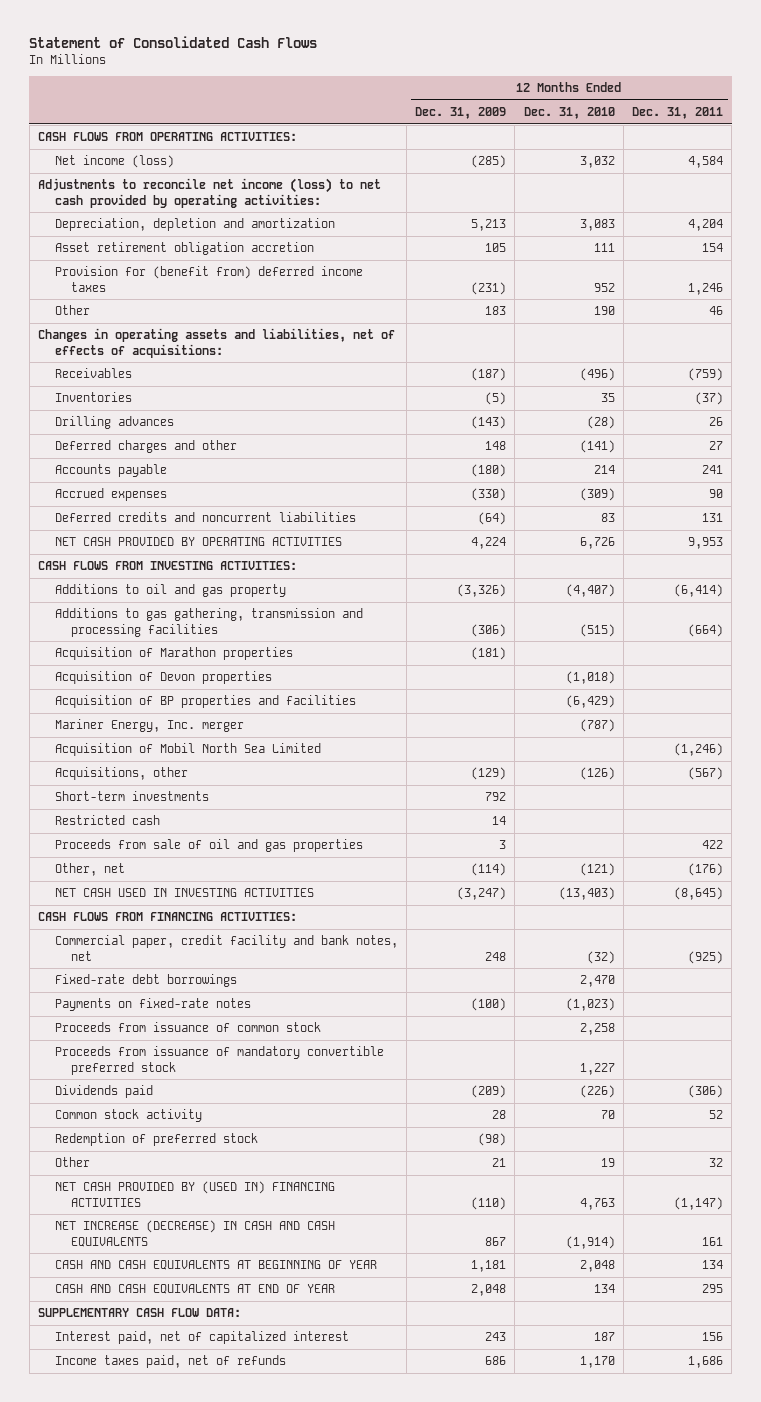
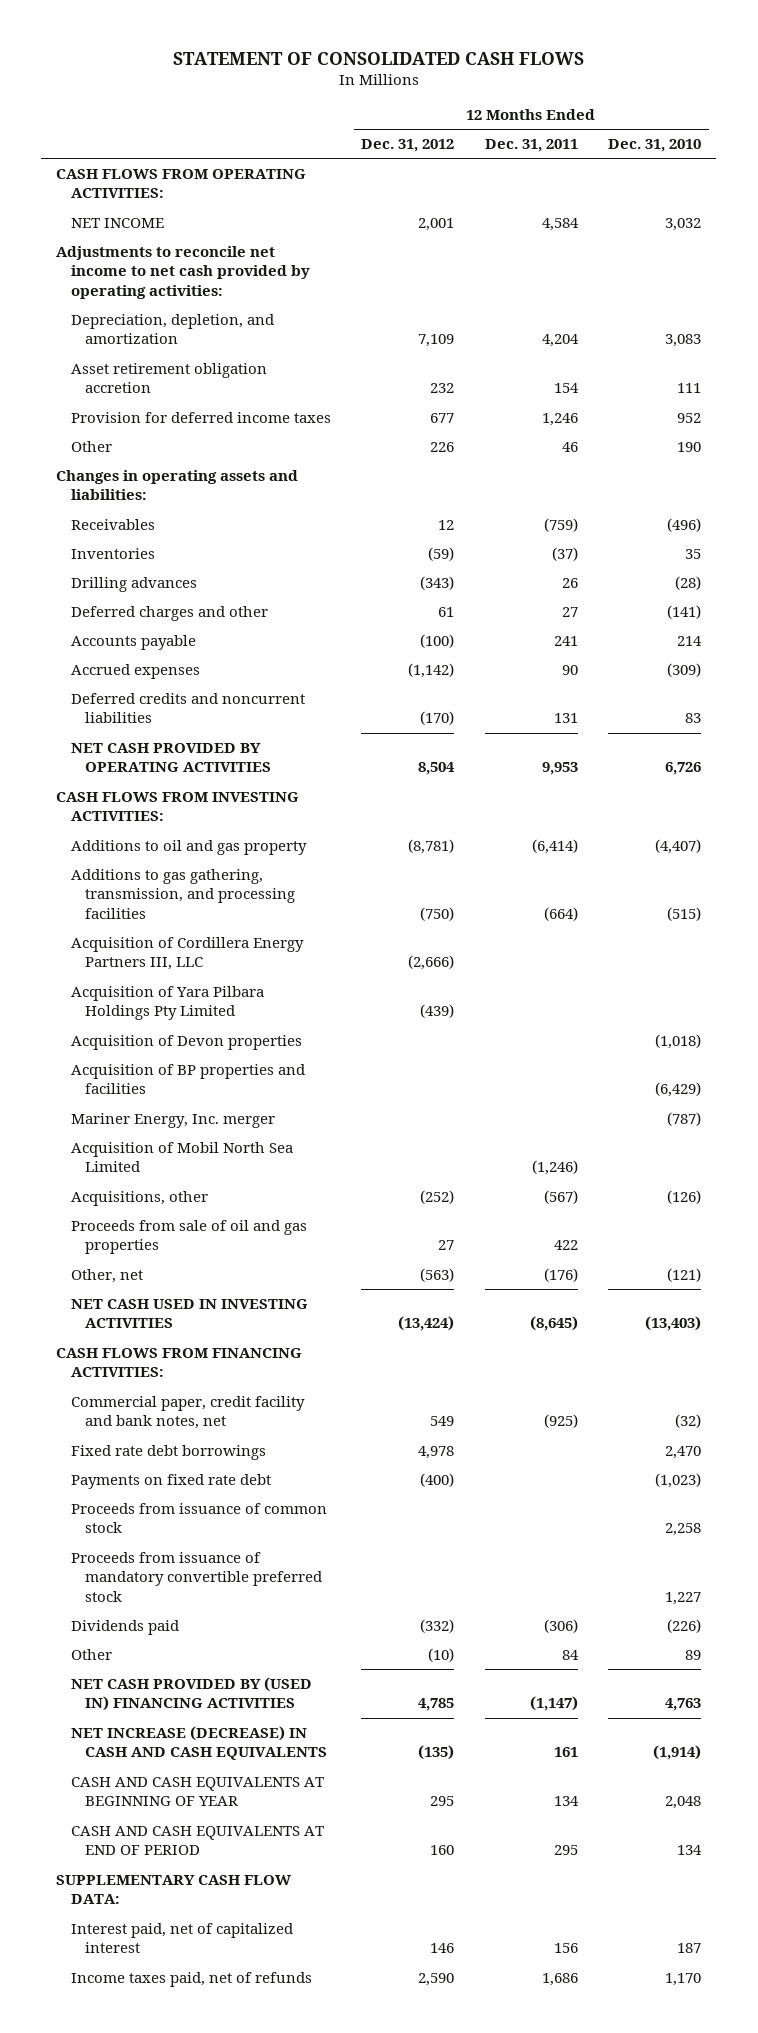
[29,35,318,48] Statement of Consolidated Cash Flows -> [172,51,584,65] STATEMENT OF CONSOLIDATED CASH FLOWS
[415,107,507,120] Dec. 31, 2009 -> none
none -> [361,139,455,153] Dec. 31, 2012
[54,155,174,169] Net income (loss) -> [70,217,164,228] NET INCOME
[38,178,382,208] Adjustments to reconcile net income (loss) to net cash provided by operating activities: -> [56,245,310,299] Adjustments to reconcile net income to net cash provided by operating activities:
[54,218,335,232] Depreciation, depletion and amortization -> [70,313,274,345] Depreciation, depletion, and amortization
[54,266,363,292] Provision for (benefit from) deferred income taxes -> [70,411,331,423] Provision for deferred income taxes
[38,328,396,358] Changes in operating assets and liabilities, net of effects of acquisitions: -> [56,469,299,501] Changes in operating assets and liabilities:
[54,647,293,661] Acquisition of Marathon properties -> none
[54,608,363,637] Additions to gas gathering, transmission and processing facilities -> [70,868,296,919] Additions to gas gathering, transmission, and processing facilities
none -> [70,936,304,971] Acquisition of Cordillera Energy Partners III, LLC
none -> [70,985,264,1021] Acquisition of Yara Pilbara Holdings Pty Limited
[54,791,209,802] Short-term investments -> none
[54,815,160,826] Restricted cash -> none
[54,974,237,988] Fixed-rate debt borrowings -> [70,1444,266,1460] Fixed rate debt borrowings
[54,998,251,1012] Payments on fixed-rate notes -> [70,1473,271,1489] Payments on fixed rate debt
[54,1109,202,1123] Common stock activity -> none
[54,1133,258,1147] Redemption of preferred stock -> none
[600,1158,615,1168] 19 -> [685,1649,702,1660] 89
[709,1158,724,1168] 32 -> [561,1649,579,1660] 84
[54,1284,335,1295] CASH AND CASH EQUIVALENTS AT END OF YEAR -> [70,1825,324,1856] CASH AND CASH EQUIVALENTS AT END OF PERIOD

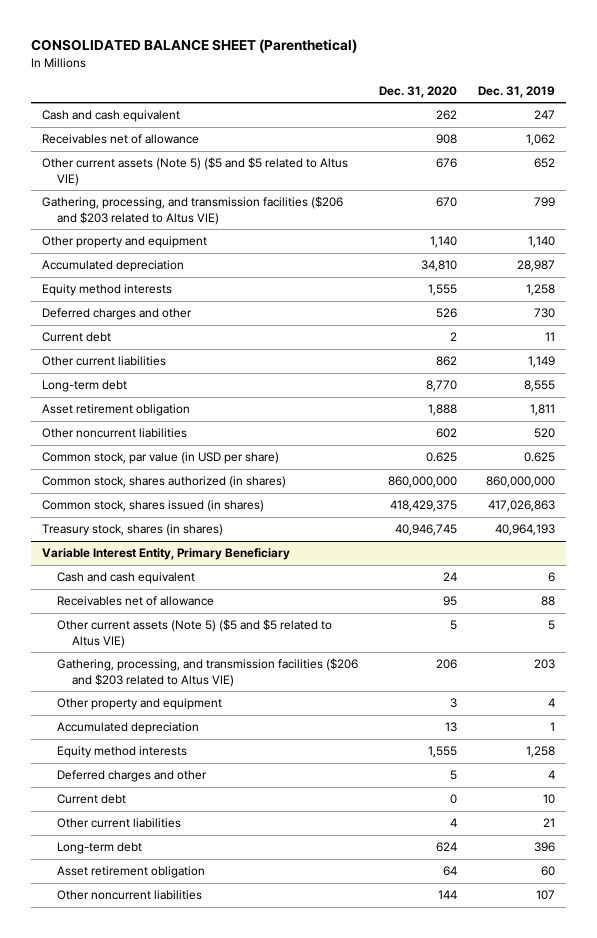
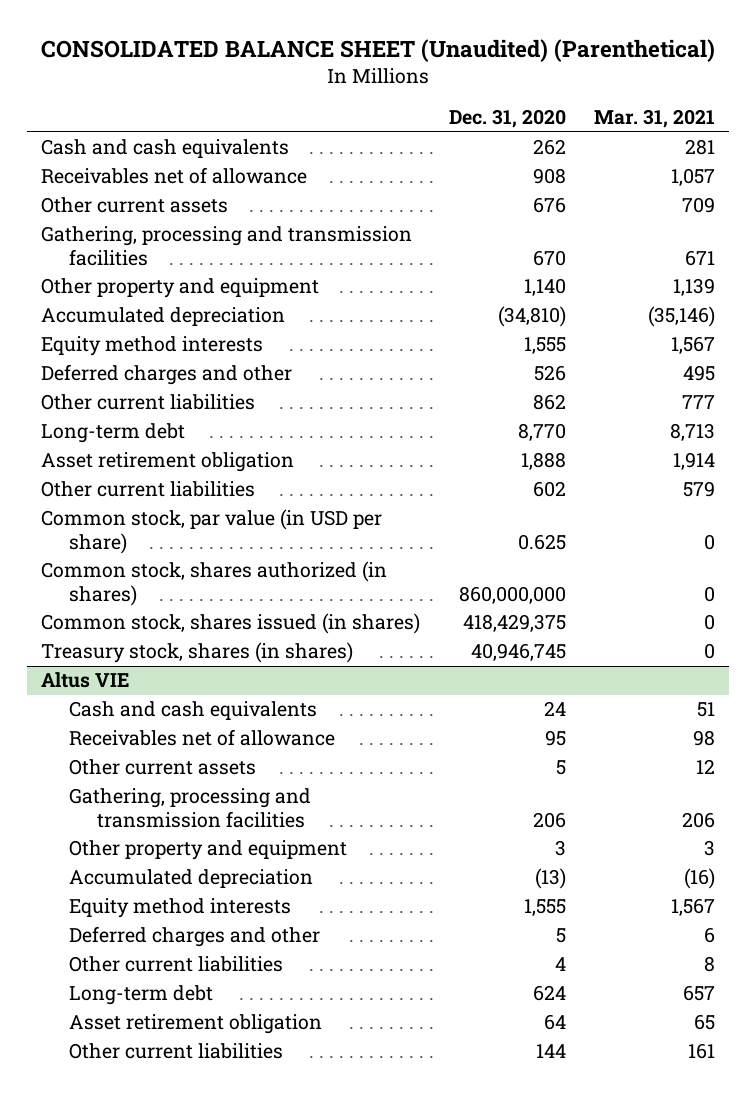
[31,39,358,54] CONSOLIDATED BALANCE SHEET (Parenthetical) -> [41,39,716,63] CONSOLIDATED BALANCE SHEET (Unaudited) (Parenthetical)
[478,85,556,98] Dec. 31, 2019 -> none
none -> [593,109,715,129] Mar. 31, 2021
[41,110,180,123] Cash and cash equivalent -> [41,139,290,159] Cash and cash equivalents
[41,157,348,186] Other current assets (Note 5) ($5 and $5 related to Altus VIE) -> [41,197,229,214] Other current assets
[41,196,343,225] Gathering, processing, and transmission facilities ($206 and $203 related to Altus VIE) -> [41,226,413,266] Gathering, processing and transmission facilities
[421,260,458,273] 34,810 -> [497,306,566,328] (34,810)
[41,332,111,343] Current debt -> none
[41,428,187,439] Other noncurrent liabilities -> [41,481,256,498] Other current liabilities
[41,548,290,561] Variable Interest Entity, Primary Beneficiary -> [41,672,130,689] Altus VIE
[56,572,195,585] Cash and cash equivalent -> [69,701,318,721] Cash and cash equivalents
[56,619,332,648] Other current assets (Note 5) ($5 and $5 related to Altus VIE) -> [69,759,257,776] Other current assets
[56,658,358,687] Gathering, processing, and transmission facilities ($206 and $203 related to Altus VIE) -> [69,788,312,828] Gathering, processing and transmission facilities
[445,722,458,733] 13 -> [534,868,566,890] (13)
[56,794,126,805] Current debt -> none
[56,890,202,901] Other noncurrent liabilities -> [69,1043,284,1060] Other current liabilities

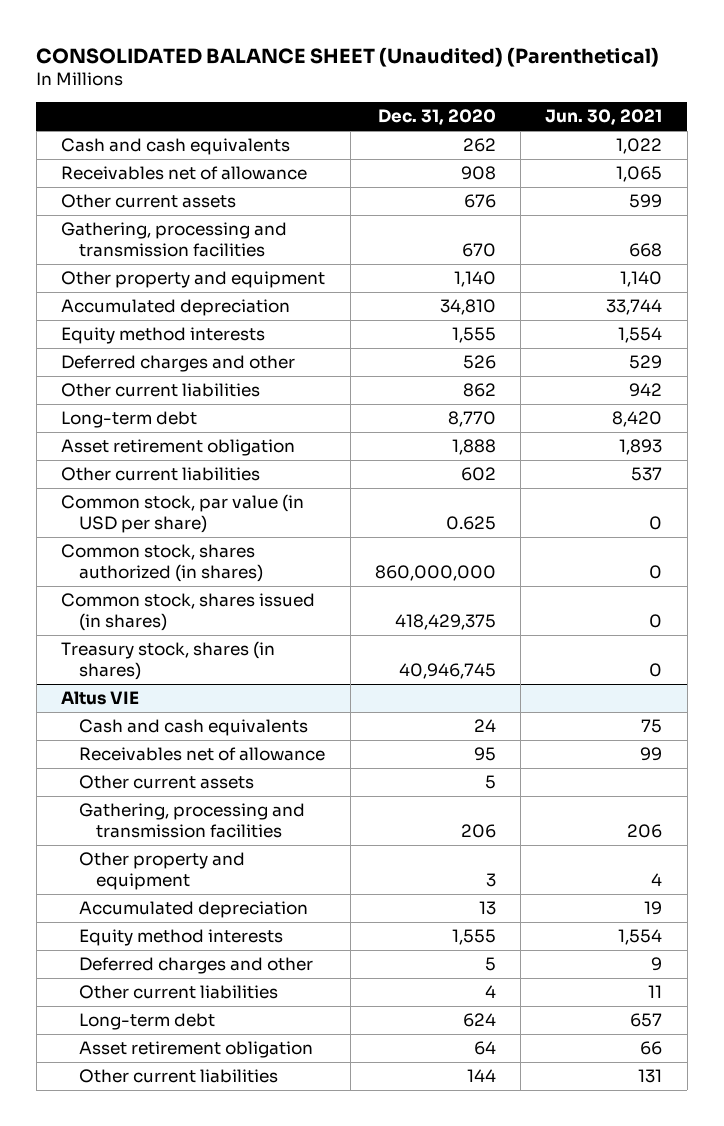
[593,109,715,129] Mar. 31, 2021 -> none
none -> [545,109,663,126] Jun. 30, 2021
[497,306,566,328] (34,810) -> [439,299,496,316] 34,810
[534,868,566,890] (13) -> [478,901,496,916] 13

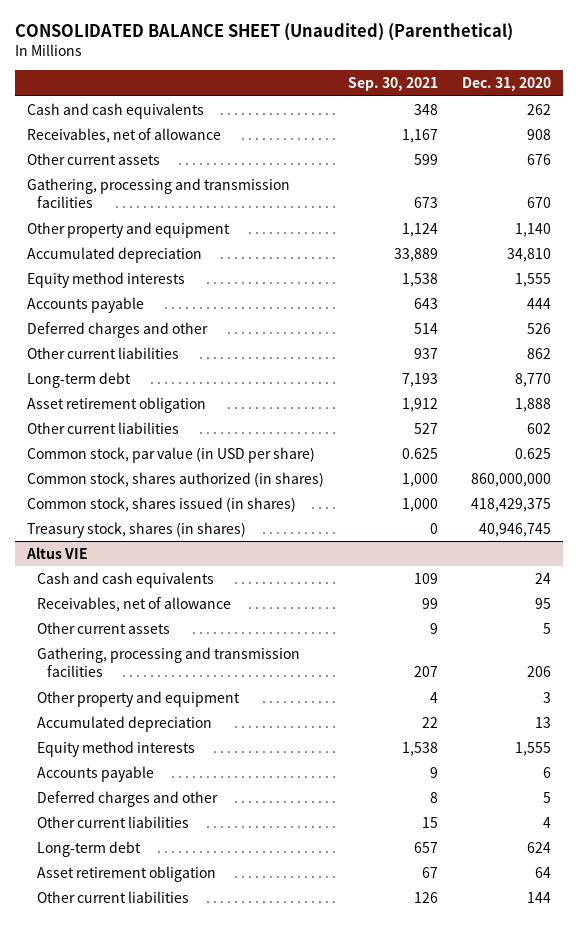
[545,109,663,126] Jun. 30, 2021 -> none
none -> [348,77,439,92] Sep. 30, 2021
[61,166,308,181] Receivables net of allowance -> [26,127,221,143] Receivables, net of allowance
none -> [26,296,144,313] Accounts payable
[78,747,325,762] Receivables net of allowance -> [37,596,232,612] Receivables, net of allowance
none -> [37,765,155,782] Accounts payable

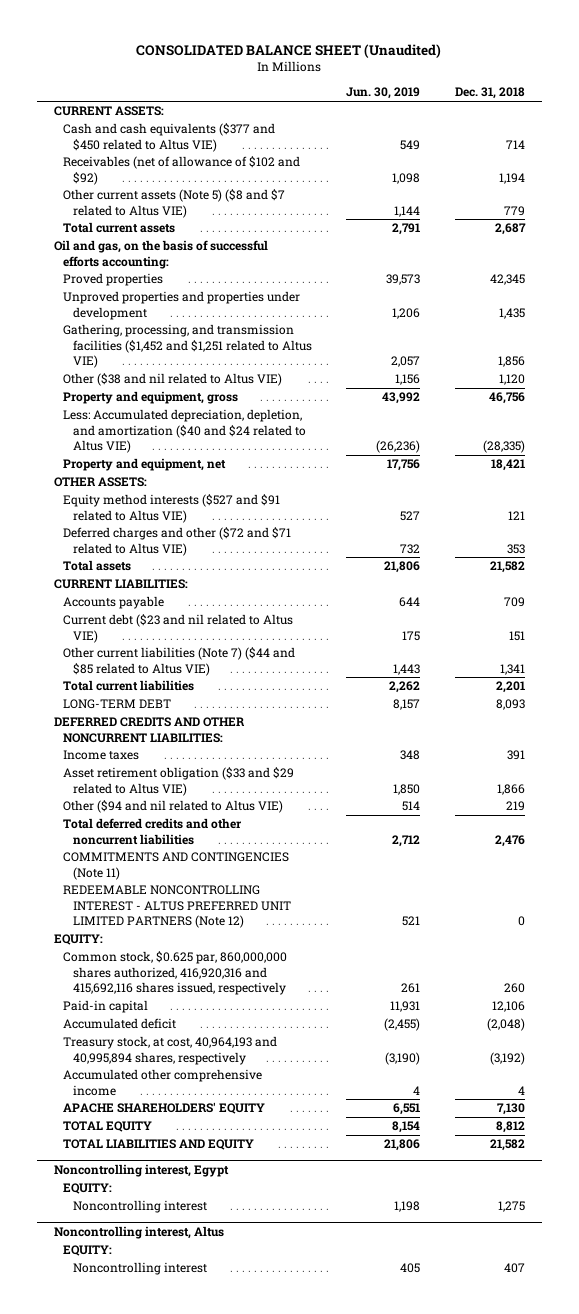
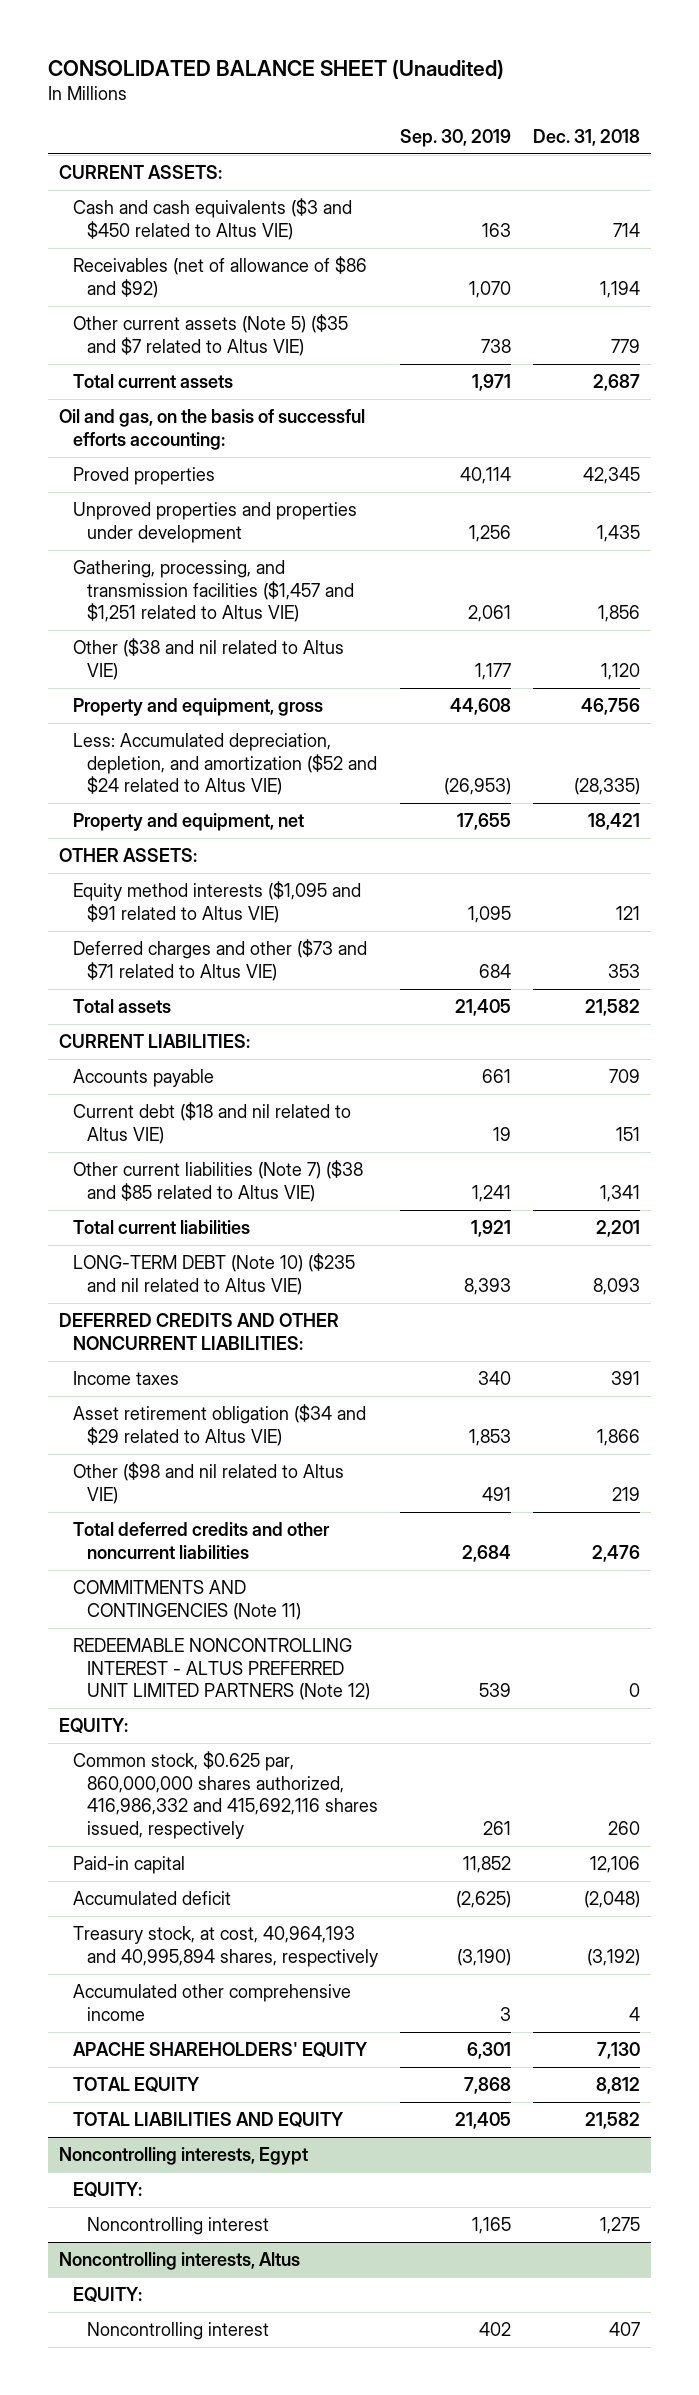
[346,87,421,100] Jun. 30, 2019 -> none
none -> [400,128,512,147] Sep. 30, 2019
[63,123,276,152] Cash and cash equivalents ($377 and $450 related to Altus VIE) -> [72,198,352,240] Cash and cash equivalents ($3 and $450 related to Altus VIE)
[63,156,301,185] Receivables (net of allowance of $102 and $92) -> [72,256,367,298] Receivables (net of allowance of $86 and $92)
[63,189,286,218] Other current assets (Note 5) ($8 and $7 related to Altus VIE) -> [72,314,348,356] Other current assets (Note 5) ($35 and $7 related to Altus VIE)
[63,324,312,368] Gathering, processing, and transmission facilities ($1,452 and $1,251 related to Altus VIE) -> [72,560,354,623] Gathering, processing, and transmission facilities ($1,457 and $1,251 related to Altus VIE)
[63,409,306,453] Less: Accumulated depreciation, depletion, and amortization ($40 and $24 related to Altus VIE) -> [72,733,377,796] Less: Accumulated depreciation, depletion, and amortization ($52 and $24 related to Altus VIE)
[63,494,281,523] Equity method interests ($527 and $91 related to Altus VIE) -> [72,881,361,923] Equity method interests ($1,095 and $91 related to Altus VIE)
[63,527,292,556] Deferred charges and other ($72 and $71 related to Altus VIE) -> [72,939,367,981] Deferred charges and other ($73 and $71 related to Altus VIE)
[63,614,294,643] Current debt ($23 and nil related to Altus VIE) -> [72,1102,351,1144] Current debt ($18 and nil related to Altus VIE)
[63,647,296,676] Other current liabilities (Note 7) ($44 and $85 related to Altus VIE) -> [72,1160,363,1202] Other current liabilities (Note 7) ($38 and $85 related to Altus VIE)
[63,699,172,710] LONG-TERM DEBT -> [72,1253,355,1295] LONG-TERM DEBT (Note 10) ($235 and nil related to Altus VIE)
[63,767,295,796] Asset retirement obligation ($33 and $29 related to Altus VIE) -> [72,1404,366,1446] Asset retirement obligation ($34 and $29 related to Altus VIE)
[63,800,284,814] Other ($94 and nil related to Altus VIE) -> [72,1462,344,1504] Other ($98 and nil related to Altus VIE)
[63,951,288,995] Common stock, $0.625 par, 860,000,000 shares authorized, 416,920,316 and 415,692,116 shares issued, respectively -> [72,1751,378,1839] Common stock, $0.625 par, 860,000,000 shares authorized, 416,986,332 and 415,692,116 shares issued, respectively
[53,1163,229,1177] Noncontrolling interest, Egypt -> [59,2147,309,2166] Noncontrolling interests, Egypt
[53,1225,224,1239] Noncontrolling interest, Altus -> [59,2252,301,2271] Noncontrolling interests, Altus

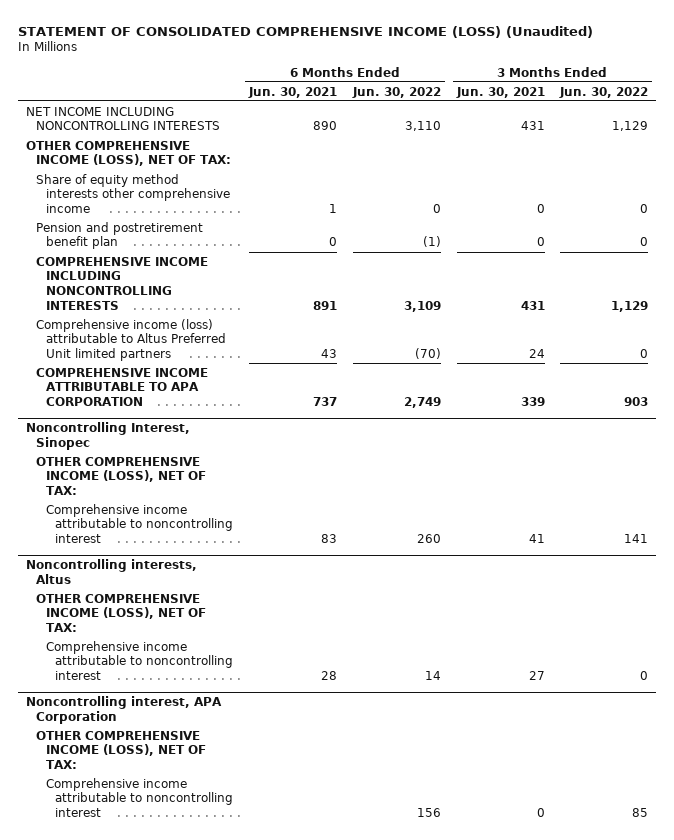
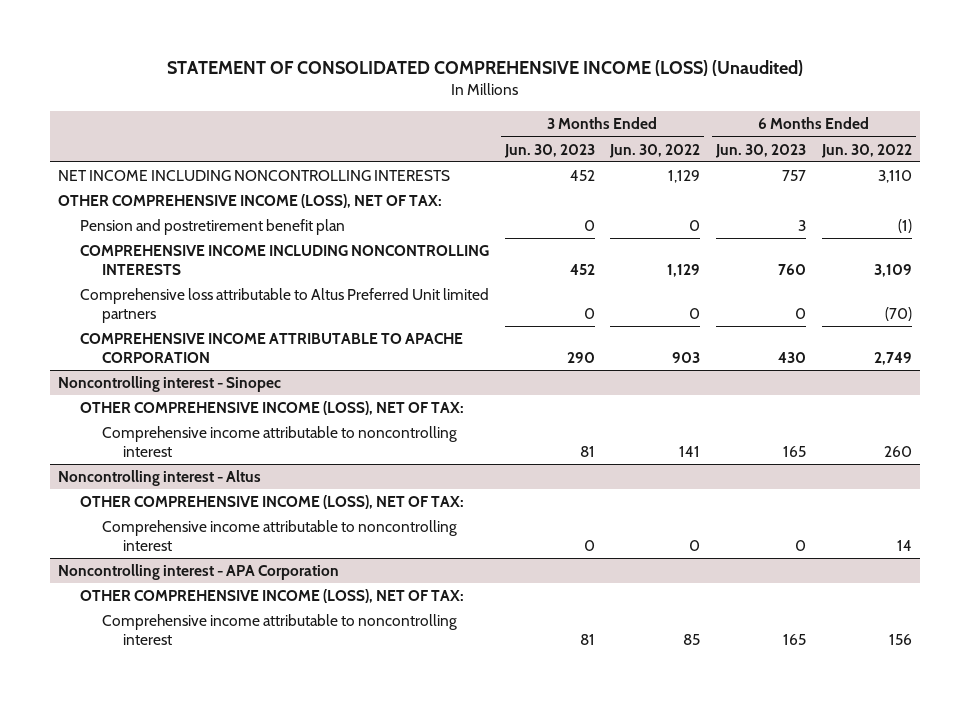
[248,86,338,98] Jun. 30, 2021 -> none
[455,86,545,98] Jun. 30, 2021 -> none
none -> [503,143,595,158] Jun. 30, 2023
none -> [714,143,806,158] Jun. 30, 2023
[35,173,230,214] Share of equity method interests other comprehensive income -> none
[35,318,226,362] Comprehensive income (loss) attributable to Altus Preferred Unit limited partners -> [79,288,489,323] Comprehensive loss attributable to Altus Preferred Unit limited partners
[35,367,208,407] COMPREHENSIVE INCOME ATTRIBUTABLE TO APA CORPORATION -> [79,333,463,363] COMPREHENSIVE INCOME ATTRIBUTABLE TO APACHE CORPORATION
[25,422,190,450] Noncontrolling Interest, Sinopec -> [58,376,282,393] Noncontrolling interest - Sinopec
[25,559,197,584] Noncontrolling interests, Altus -> [58,470,262,487] Noncontrolling interest - Altus
[25,696,222,724] Noncontrolling interest, APA Corporation -> [58,564,340,581] Noncontrolling interest - APA Corporation

